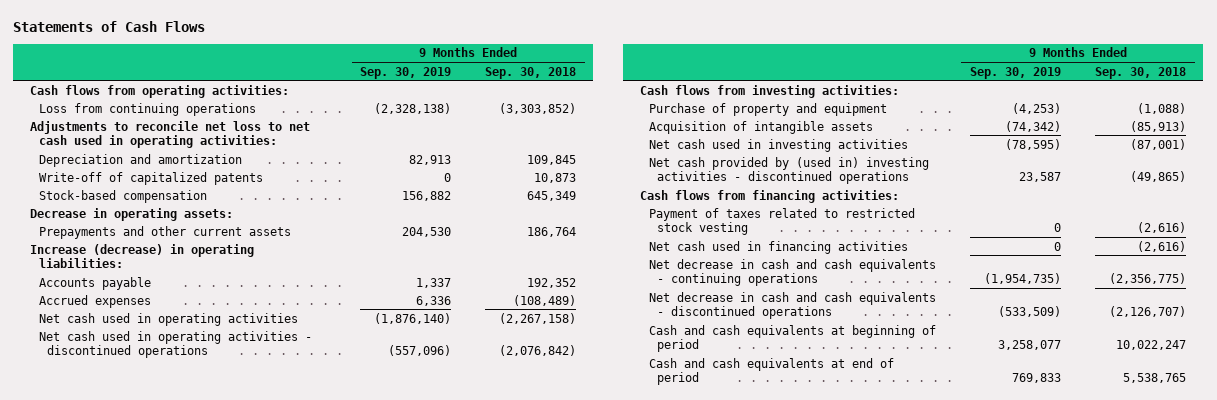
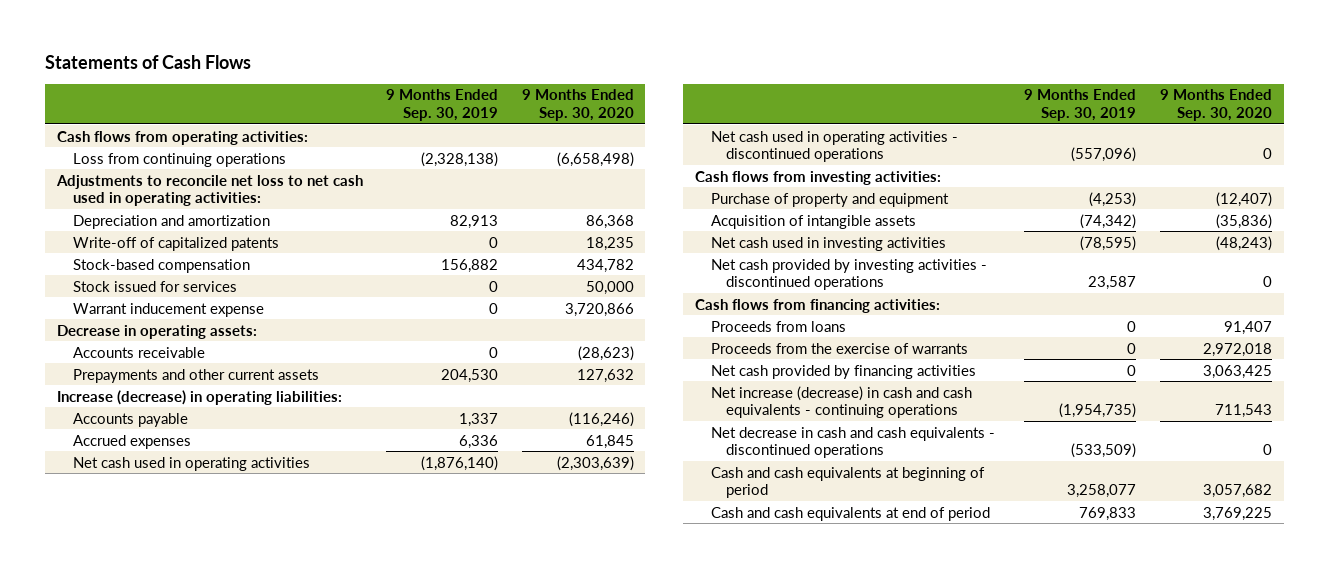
[485,66,577,79] Sep. 30, 2018 -> none
none -> [521,89,634,121] 9 Months Ended Sep. 30, 2020
none -> [72,280,237,292] Stock issued for services
none -> [72,302,264,317] Warrant inducement expense
none -> [72,346,205,358] Accounts receivable
[648,156,929,184] Net cash provided by (used in) investing activities - discontinued operations -> [710,258,987,291] Net cash provided by investing activities - discontinued operations
[648,207,915,235] Payment of taxes related to restricted stock vesting -> none
none -> [710,320,846,332] Proceeds from loans
none -> [710,342,968,354] Proceeds from the exercise of warrants
[648,240,908,254] Net cash used in financing activities -> [710,364,976,379] Net cash provided by financing activities
[648,258,936,286] Net decrease in cash and cash equivalents - continuing operations -> [710,385,972,419] Net increase (decrease) in cash and cash equivalents - continuing operations

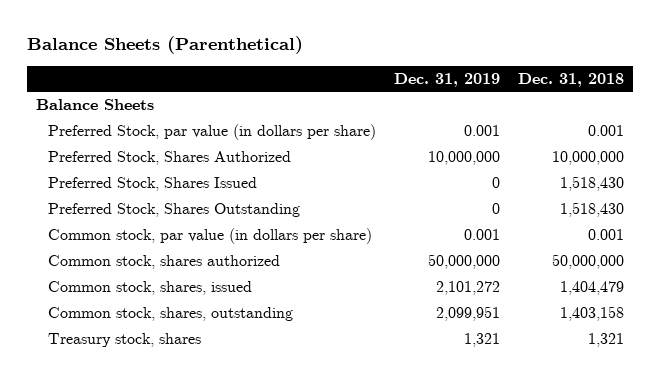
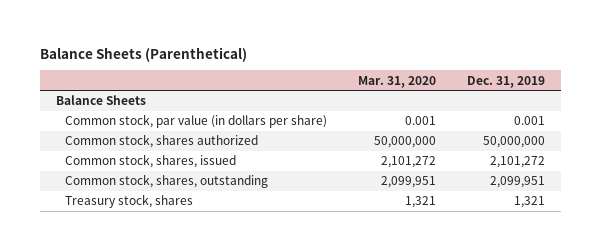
[518,72,625,87] Dec. 31, 2018 -> none
none -> [358,75,437,88] Mar. 31, 2020
[47,124,376,141] Preferred Stock, par value (in dollars per share) -> none
[47,151,291,166] Preferred Stock, Shares Authorized -> none
[47,177,257,192] Preferred Stock, Shares Issued -> none
[47,203,300,218] Preferred Stock, Shares Outstanding -> none

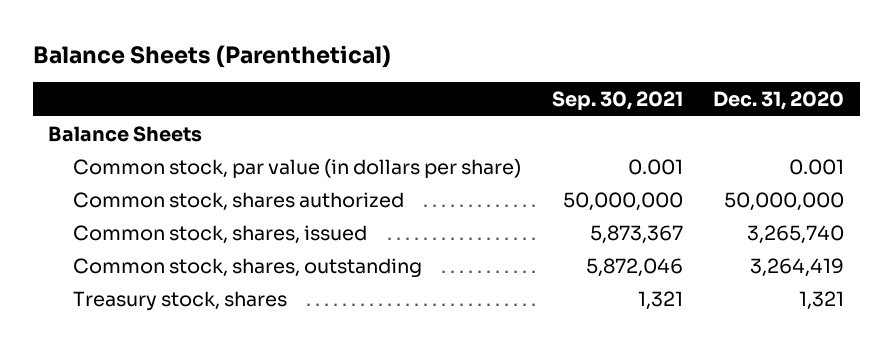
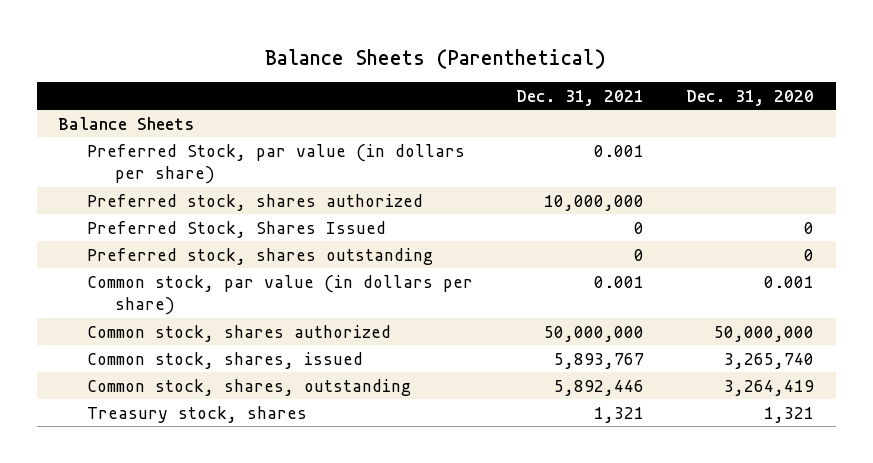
[551,91,683,111] Sep. 30, 2021 -> none
none -> [515,89,644,106] Dec. 31, 2021
none -> [86,143,465,185] Preferred Stock, par value (in dollars per share)
none -> [86,193,423,211] Preferred stock, shares authorized
none -> [86,220,386,238] Preferred Stock, Shares Issued
none -> [86,247,433,265] Preferred stock, shares outstanding

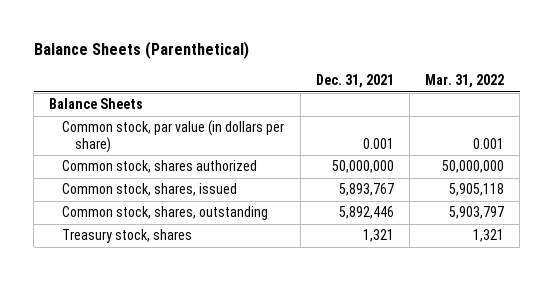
[686,89,815,106] Dec. 31, 2020 -> none
none -> [424,74,504,89] Mar. 31, 2022
[86,143,465,185] Preferred Stock, par value (in dollars per share) -> none
[86,193,423,211] Preferred stock, shares authorized -> none
[86,220,386,238] Preferred Stock, Shares Issued -> none
[86,247,433,265] Preferred stock, shares outstanding -> none

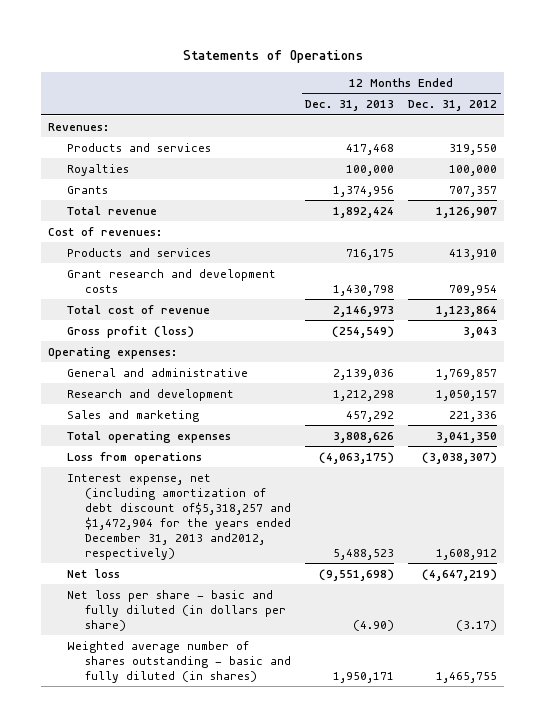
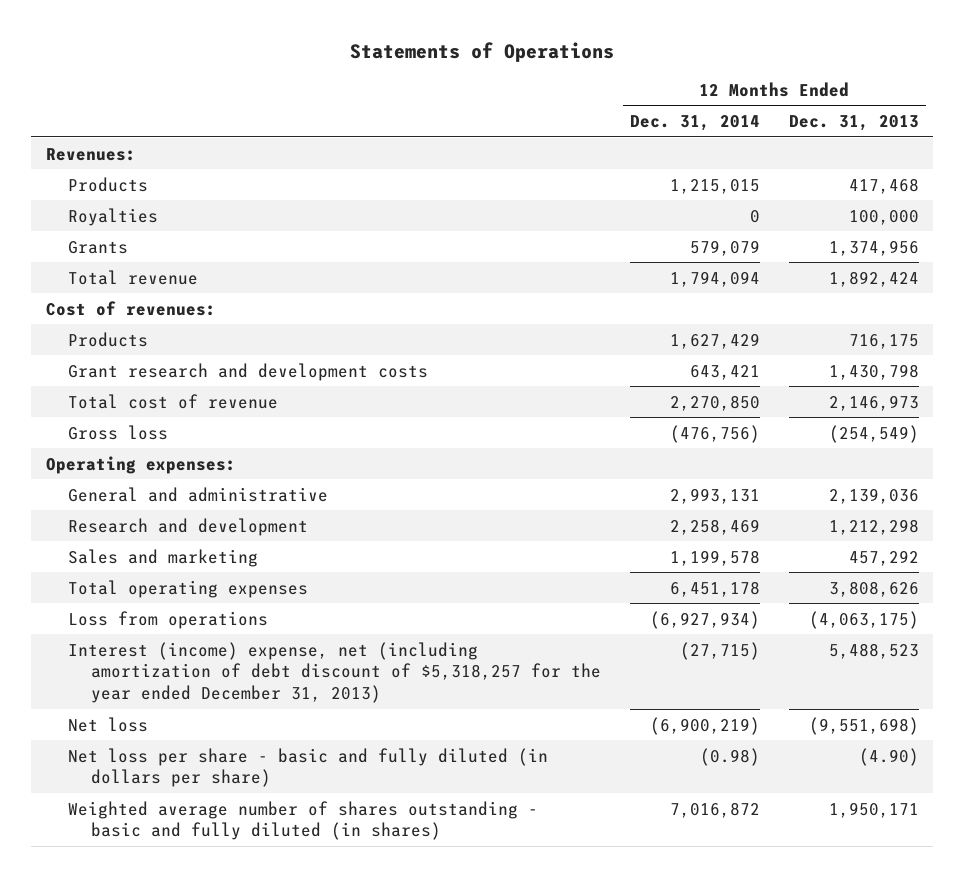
[408,100,498,112] Dec. 31, 2012 -> none
none -> [629,115,760,132] Dec. 31, 2014
[66,142,211,152] Products and services -> [68,176,149,192] Products
[66,247,211,257] Products and services -> [68,331,149,347] Products
[66,325,194,338] Gross profit (loss) -> [68,424,169,440] Gross loss
[66,473,292,560] Interest expense, net (including amortization of debt discount of$5,318,257 and $1,472,904 for the years ended December 31, 2013 and2012, respectively) -> [68,641,601,703] Interest (income) expense, net (including amortization of debt discount of $5,318,257 for the year ended December 31, 2013)

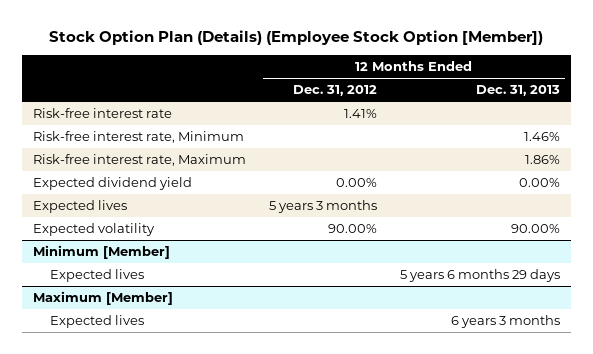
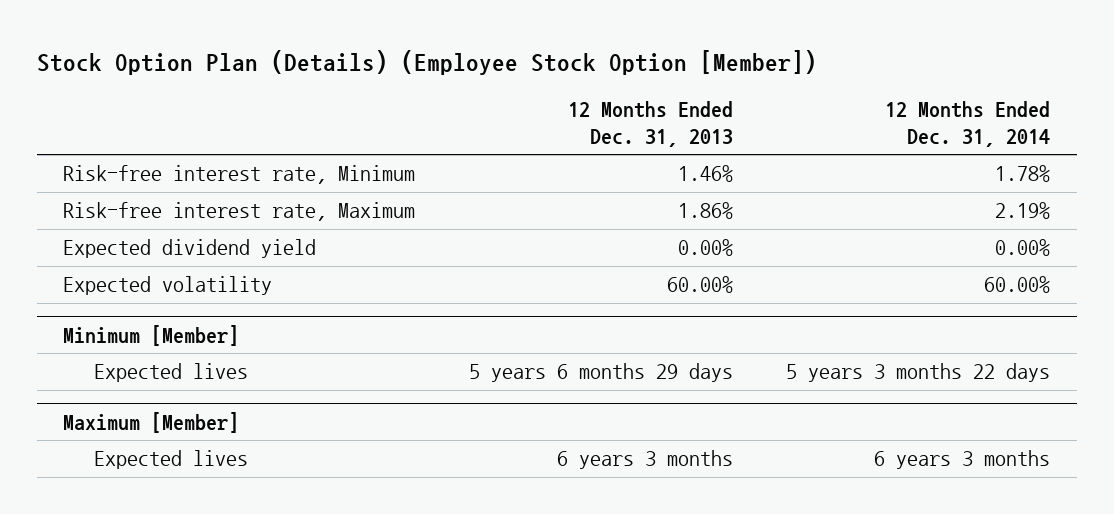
[292,85,377,97] Dec. 31, 2012 -> none
none -> [885,101,1051,147] 12 Months Ended Dec. 31, 2014
[33,108,173,119] Risk-free interest rate -> none
[33,200,128,214] Expected lives -> none
[510,224,560,234] 90.00% -> [666,276,733,294] 60.00%

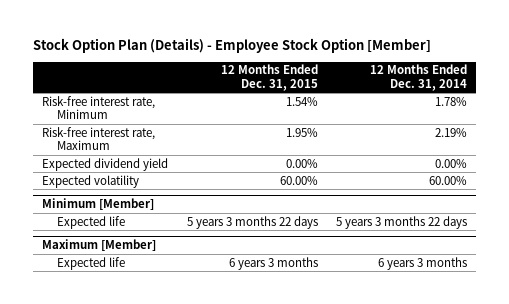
[36,49,817,75] Stock Option Plan (Details) (Employee Stock Option [Member]) -> [32,38,431,54] Stock Option Plan (Details) - Employee Stock Option [Member]
[567,101,733,147] 12 Months Ended Dec. 31, 2013 -> none
none -> [220,64,318,91] 12 Months Ended Dec. 31, 2015
[94,363,249,383] Expected lives -> [57,215,126,229] Expected life
[94,450,249,470] Expected lives -> [57,256,126,270] Expected life

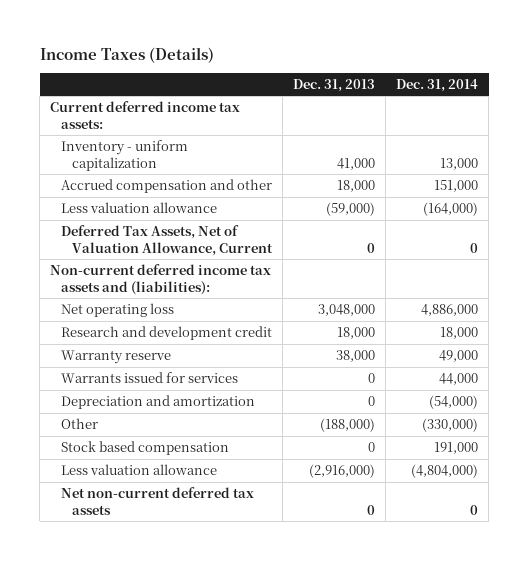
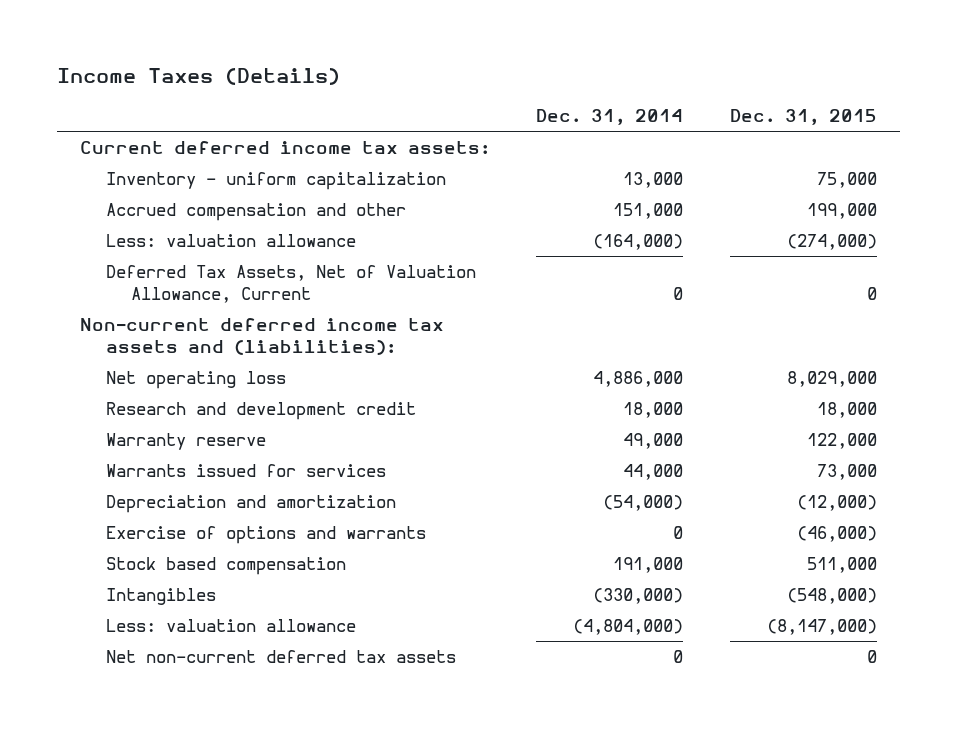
[293,78,376,92] Dec. 31, 2013 -> none
none -> [729,109,877,126] Dec. 31, 2015
[61,202,218,214] Less valuation allowance -> [105,234,356,248] Less: valuation allowance
[61,418,99,430] Other -> none
none -> [105,526,426,545] Exercise of options and warrants
none -> [105,588,216,606] Intangibles
[61,464,218,476] Less valuation allowance -> [105,619,356,633] Less: valuation allowance

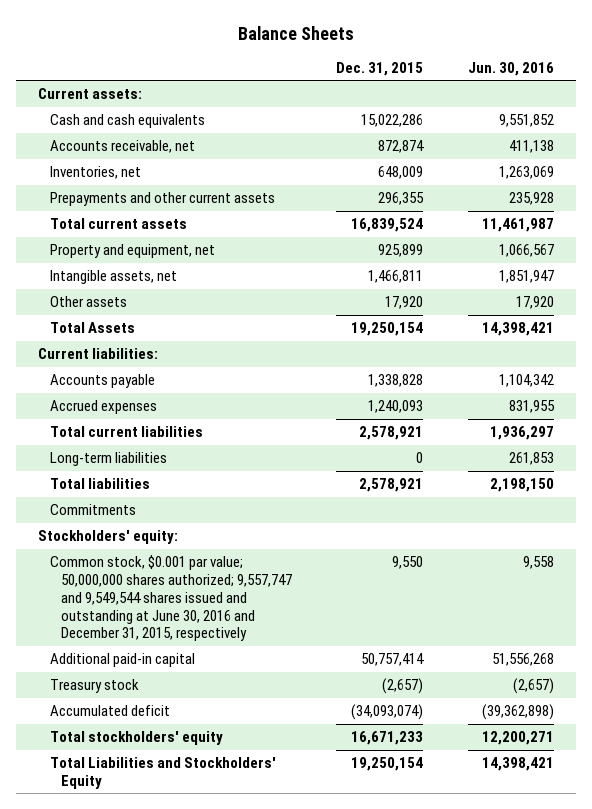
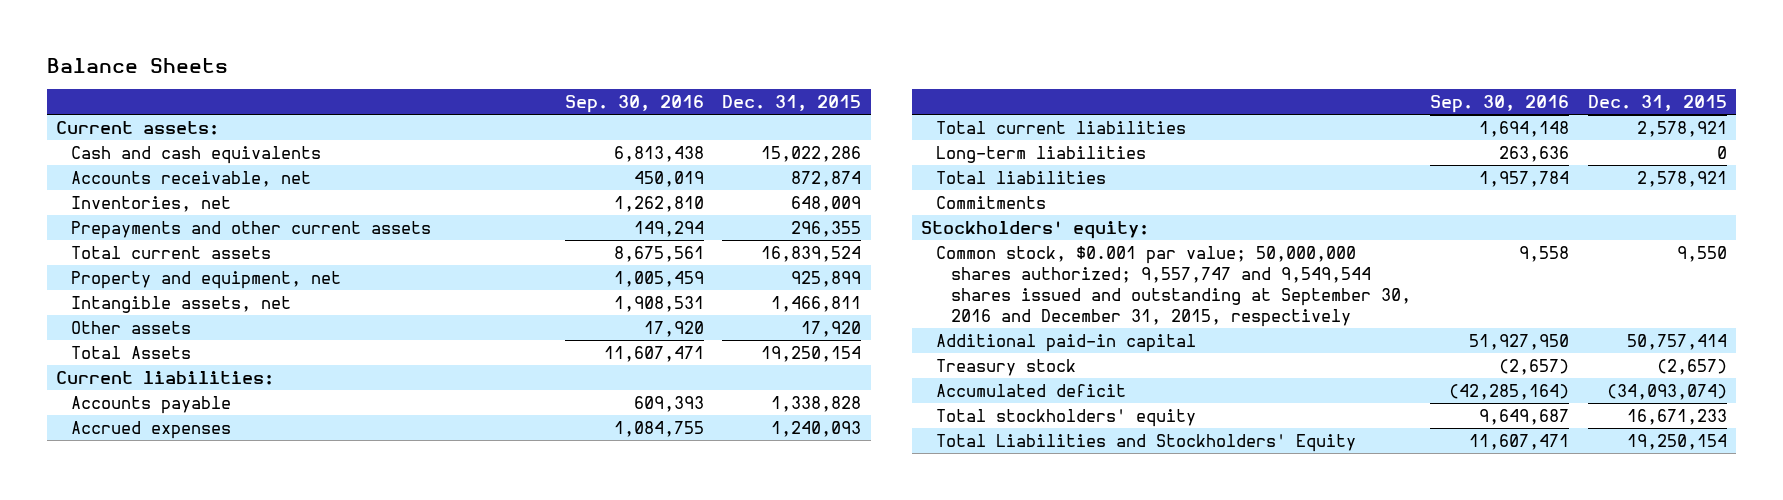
[467,61,554,76] Jun. 30, 2016 -> none
none -> [564,94,704,113] Sep. 30, 2016
[49,555,292,642] Common stock, $0.001 par value; 50,000,000 shares authorized; 9,557,747 and 9,549,544 shares issued and outstanding at June 30, 2016 and December 31, 2015, respectively -> [936,245,1412,328] Common stock, $0.001 par value; 50,000,000 shares authorized; 9,557,747 and 9,549,544 shares issued and outstanding at September 30, 2016 and December 31, 2015, respectively

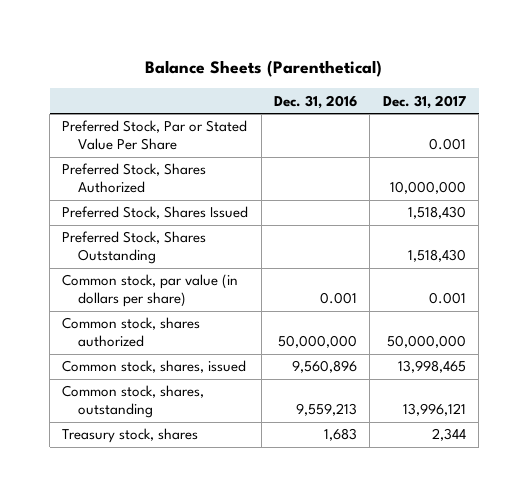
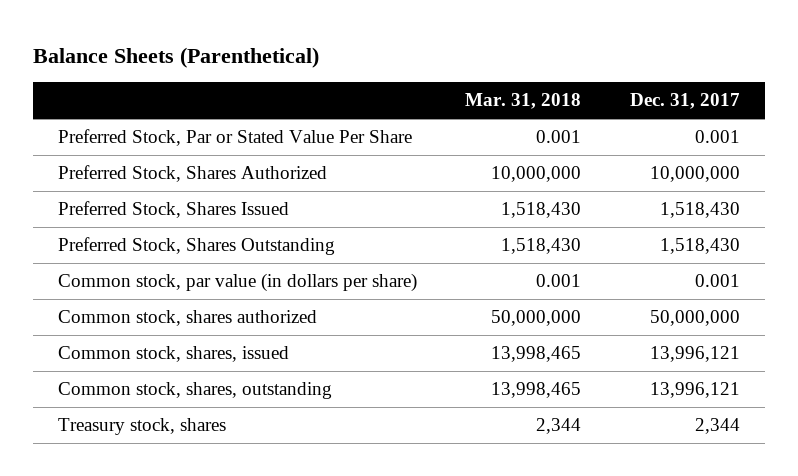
[274,94,358,109] Dec. 31, 2016 -> none
none -> [465,93,582,110] Mar. 31, 2018
[397,360,466,374] 13,998,465 -> [650,346,741,363] 13,996,121

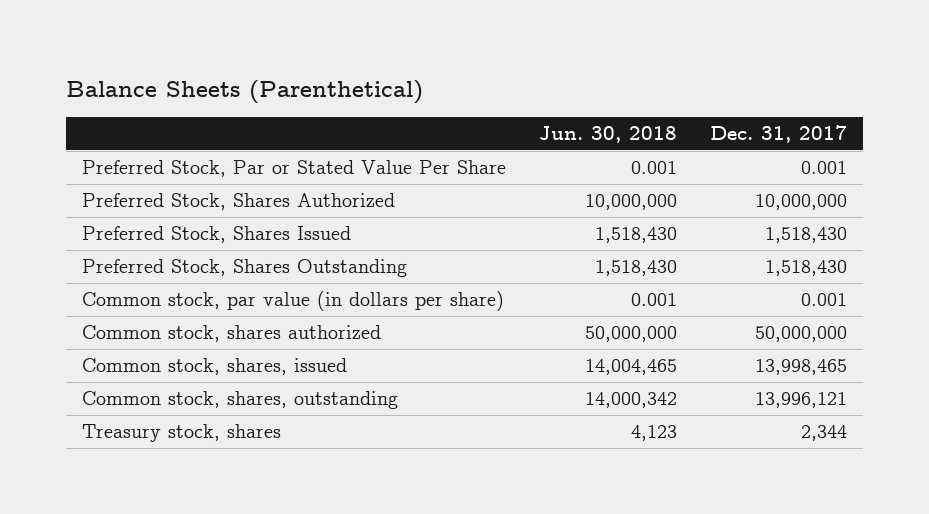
[465,93,582,110] Mar. 31, 2018 -> none
none -> [539,126,678,144] Jun. 30, 2018
[650,346,741,363] 13,996,121 -> [754,359,847,376] 13,998,465

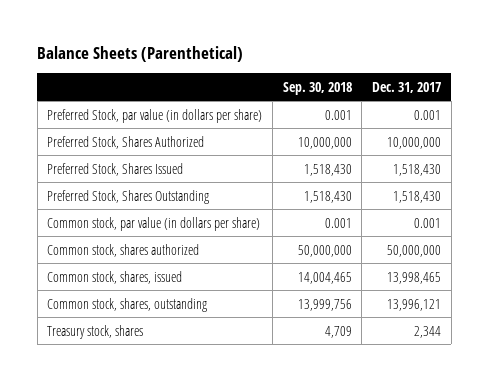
[539,126,678,144] Jun. 30, 2018 -> none
none -> [282,81,352,95] Sep. 30, 2018
[82,160,507,178] Preferred Stock, Par or Stated Value Per Share -> [47,108,263,123] Preferred Stock, par value (in dollars per share)

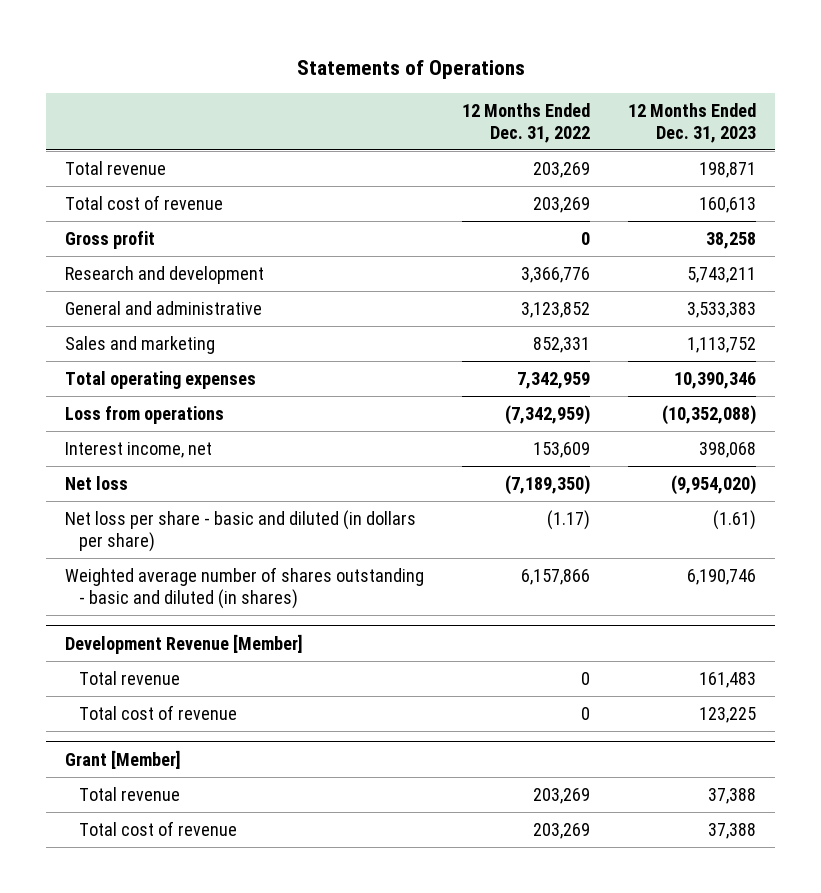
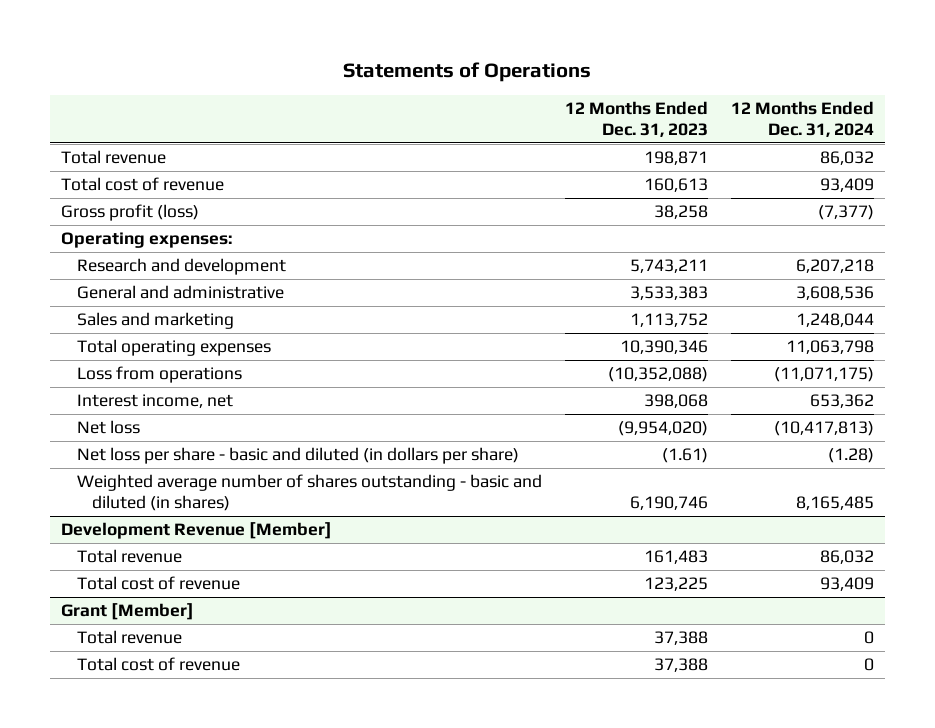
[462,102,591,143] 12 Months Ended Dec. 31, 2022 -> none
none -> [730,100,874,138] 12 Months Ended Dec. 31, 2024
[65,231,156,250] Gross profit -> [61,204,200,222] Gross profit (loss)
none -> [61,232,233,249] Operating expenses:

